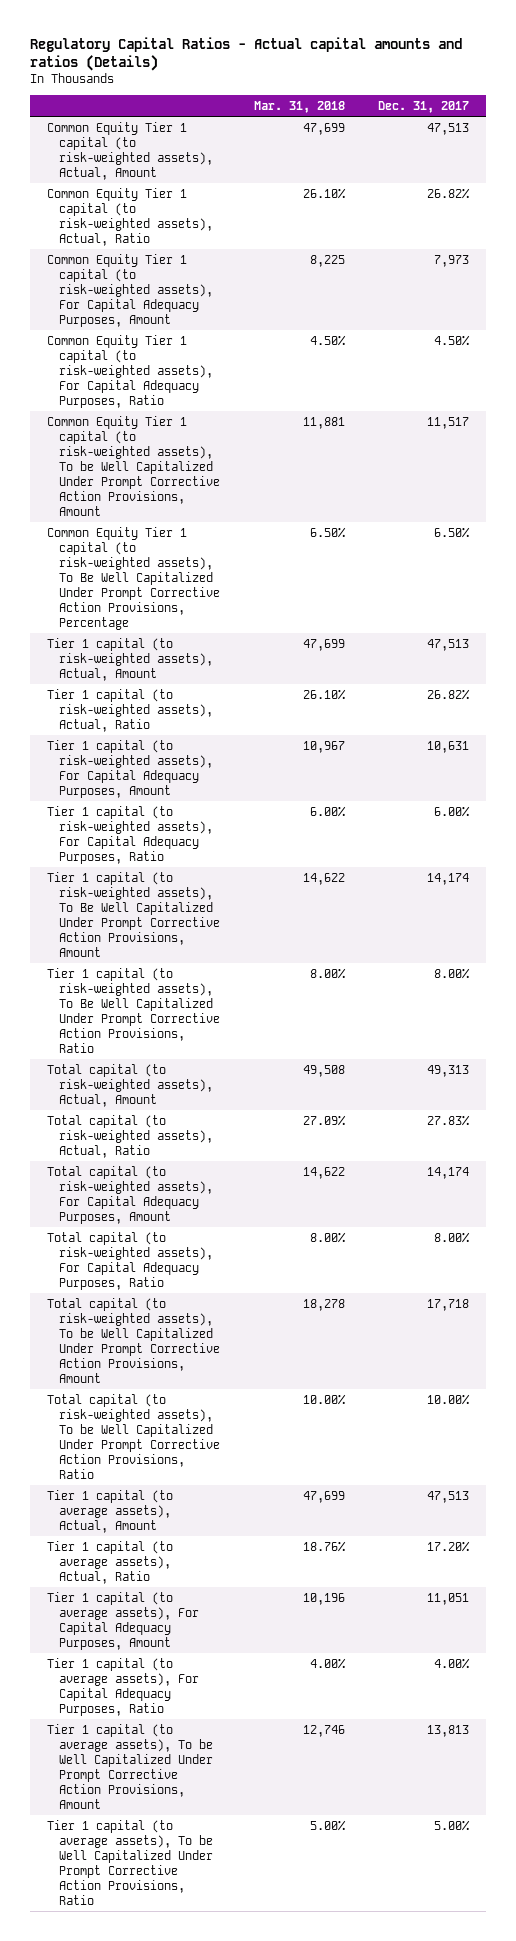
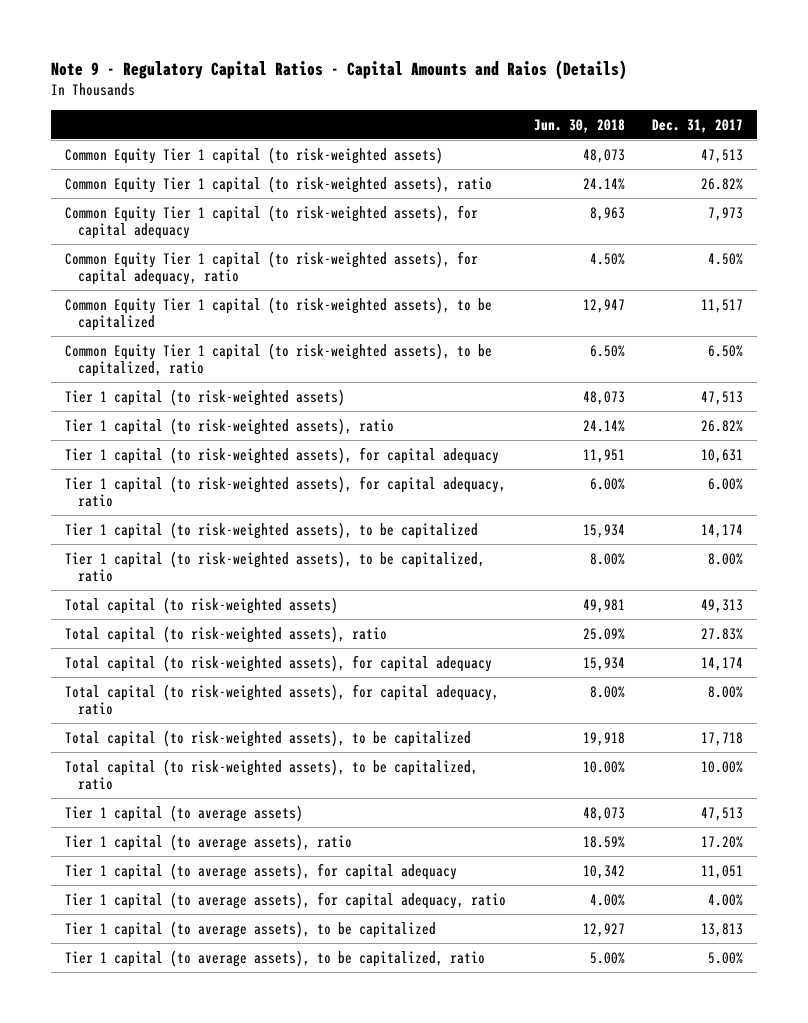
[30,36,463,72] Regulatory Capital Ratios - Actual capital amounts and ratios (Details) -> [51,59,628,80] Note 9 - Regulatory Capital Ratios - Capital Amounts and Raios (Details)
[253,100,345,113] Mar. 31, 2018 -> none
none -> [533,118,625,133] Jun. 30, 2018
[47,121,214,180] Common Equity Tier 1 capital (to risk-weighted assets), Actual, Amount -> [65,146,444,164] Common Equity Tier 1 capital (to risk-weighted assets)
[47,187,214,246] Common Equity Tier 1 capital (to risk-weighted assets), Actual, Ratio -> [65,175,493,193] Common Equity Tier 1 capital (to risk-weighted assets), ratio
[47,253,214,327] Common Equity Tier 1 capital (to risk-weighted assets), For Capital Adequacy Purposes, Amount -> [65,204,479,240] Common Equity Tier 1 capital (to risk-weighted assets), for capital adequacy
[47,334,214,408] Common Equity Tier 1 capital (to risk-weighted assets), For Capital Adequacy Purposes, Ratio -> [65,250,479,286] Common Equity Tier 1 capital (to risk-weighted assets), for capital adequacy, ratio
[47,415,221,516] Common Equity Tier 1 capital (to risk-weighted assets), To be Well Capitalized Under Prompt Corrective Action Provisions, Amount -> [65,296,493,332] Common Equity Tier 1 capital (to risk-weighted assets), to be capitalized
[47,526,221,630] Common Equity Tier 1 capital (to risk-weighted assets), To Be Well Capitalized Under Prompt Corrective Action Provisions, Percentage -> [65,342,493,378] Common Equity Tier 1 capital (to risk-weighted assets), to be capitalized, ratio
[47,637,214,681] Tier 1 capital (to risk-weighted assets), Actual, Amount -> [65,388,346,406] Tier 1 capital (to risk-weighted assets)
[47,688,214,732] Tier 1 capital (to risk-weighted assets), Actual, Ratio -> [65,417,395,435] Tier 1 capital (to risk-weighted assets), ratio
[47,739,214,798] Tier 1 capital (to risk-weighted assets), For Capital Adequacy Purposes, Amount -> [65,446,500,464] Tier 1 capital (to risk-weighted assets), for capital adequacy
[47,805,214,864] Tier 1 capital (to risk-weighted assets), For Capital Adequacy Purposes, Ratio -> [65,475,507,508] Tier 1 capital (to risk-weighted assets), for capital adequacy, ratio
[47,871,221,957] Tier 1 capital (to risk-weighted assets), To Be Well Capitalized Under Prompt Corrective Action Provisions, Amount -> [65,521,479,539] Tier 1 capital (to risk-weighted assets), to be capitalized
[47,967,221,1053] Tier 1 capital (to risk-weighted assets), To Be Well Capitalized Under Prompt Corrective Action Provisions, Ratio -> [65,550,486,583] Tier 1 capital (to risk-weighted assets), to be capitalized, ratio
[47,1063,214,1107] Total capital (to risk-weighted assets), Actual, Amount -> [65,596,339,614] Total capital (to risk-weighted assets)
[47,1114,214,1158] Total capital (to risk-weighted assets), Actual, Ratio -> [65,625,388,643] Total capital (to risk-weighted assets), ratio
[47,1165,214,1224] Total capital (to risk-weighted assets), For Capital Adequacy Purposes, Amount -> [65,654,493,672] Total capital (to risk-weighted assets), for capital adequacy
[47,1231,214,1290] Total capital (to risk-weighted assets), For Capital Adequacy Purposes, Ratio -> [65,683,500,716] Total capital (to risk-weighted assets), for capital adequacy, ratio
[47,1297,221,1383] Total capital (to risk-weighted assets), To be Well Capitalized Under Prompt Corrective Action Provisions, Amount -> [65,729,472,747] Total capital (to risk-weighted assets), to be capitalized
[47,1393,221,1479] Total capital (to risk-weighted assets), To be Well Capitalized Under Prompt Corrective Action Provisions, Ratio -> [65,758,479,791] Total capital (to risk-weighted assets), to be capitalized, ratio
[47,1489,174,1533] Tier 1 capital (to average assets), Actual, Amount -> [65,804,304,822] Tier 1 capital (to average assets)
[47,1540,174,1584] Tier 1 capital (to average assets), Actual, Ratio -> [65,833,353,851] Tier 1 capital (to average assets), ratio
[47,1591,200,1650] Tier 1 capital (to average assets), For Capital Adequacy Purposes, Amount -> [65,862,458,880] Tier 1 capital (to average assets), for capital adequacy
[47,1657,200,1716] Tier 1 capital (to average assets), For Capital Adequacy Purposes, Ratio -> [65,891,507,909] Tier 1 capital (to average assets), for capital adequacy, ratio
[47,1723,214,1809] Tier 1 capital (to average assets), To be Well Capitalized Under Prompt Corrective Action Provisions, Amount -> [65,920,437,938] Tier 1 capital (to average assets), to be capitalized
[47,1819,214,1905] Tier 1 capital (to average assets), To be Well Capitalized Under Prompt Corrective Action Provisions, Ratio -> [65,949,486,967] Tier 1 capital (to average assets), to be capitalized, ratio

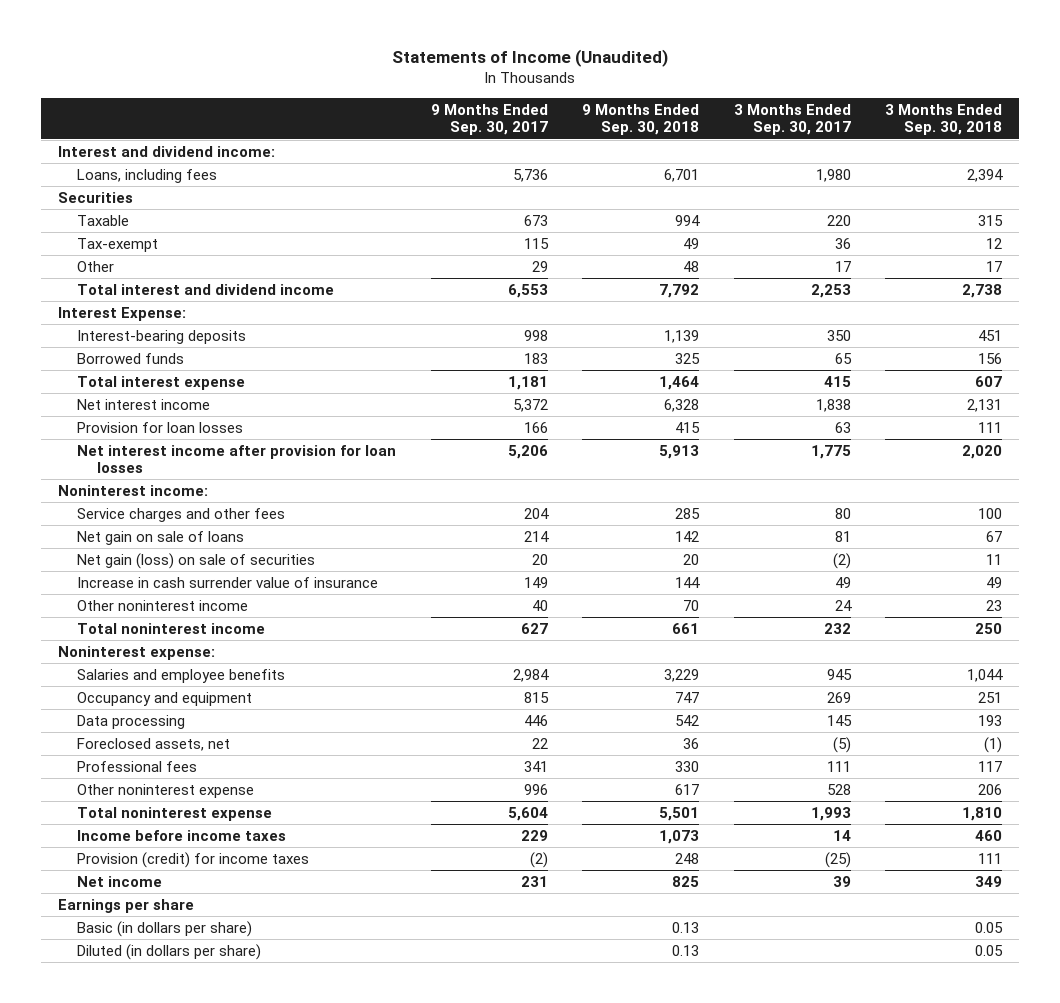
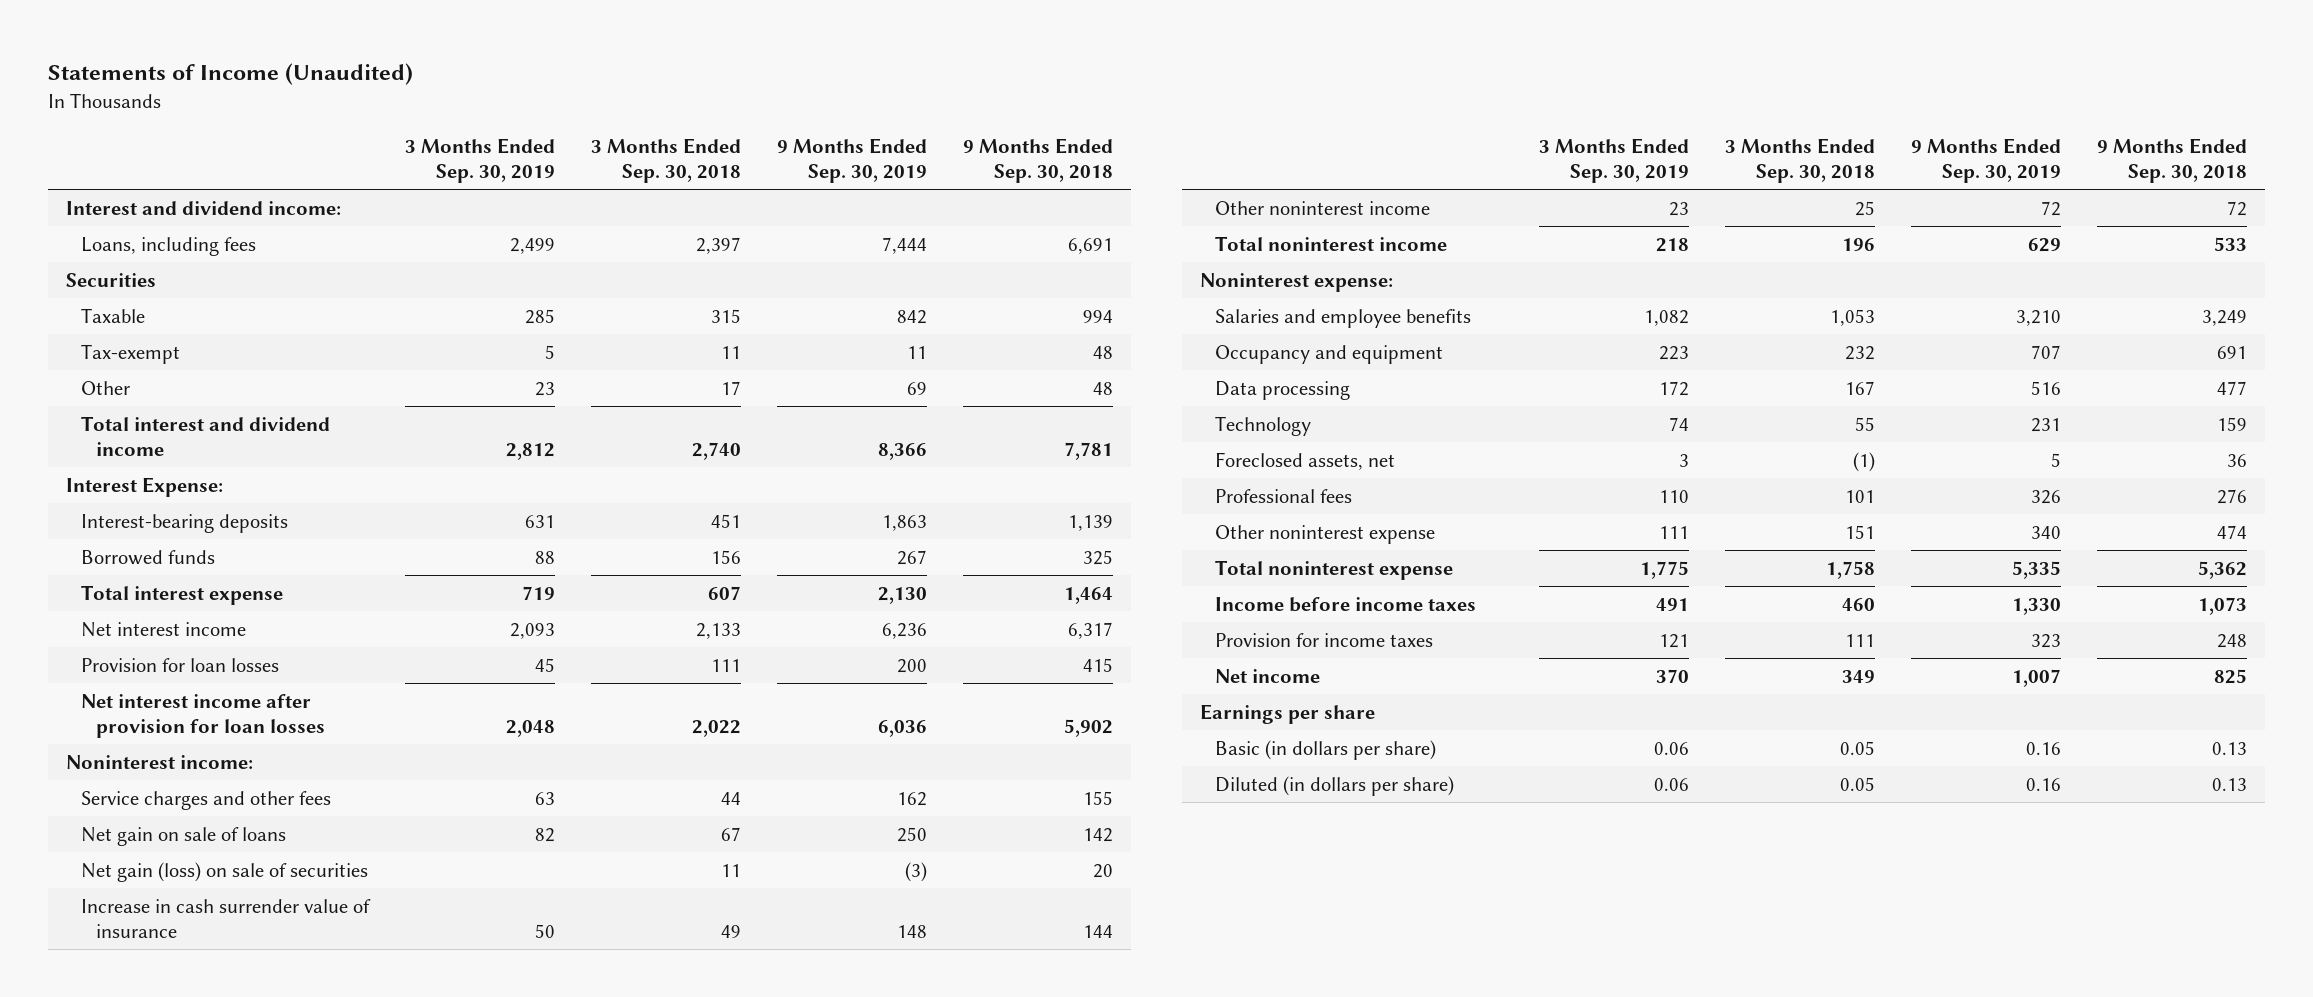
[430,104,548,136] 9 Months Ended Sep. 30, 2017 -> none
[733,104,851,136] 3 Months Ended Sep. 30, 2017 -> none
none -> [405,137,556,184] 3 Months Ended Sep. 30, 2019
none -> [777,137,928,184] 9 Months Ended Sep. 30, 2019
[664,168,700,182] 6,701 -> [1068,237,1114,254] 6,691
[966,168,1003,182] 2,394 -> [696,236,742,254] 2,397
[683,237,700,249] 49 -> [1093,345,1114,359] 48
[985,237,1002,249] 12 -> [721,345,742,359] 11
[659,283,700,298] 7,792 -> [1064,441,1114,460] 7,781
[961,283,1002,298] 2,738 -> [692,441,742,460] 2,740
[664,398,700,412] 6,328 -> [1068,621,1114,639] 6,317
[966,398,1002,412] 2,131 -> [696,622,742,639] 2,133
[659,444,700,459] 5,913 -> [1064,718,1114,737] 5,902
[961,444,1002,459] 2,020 -> [692,719,742,737] 2,022
[675,507,701,519] 285 -> [1083,790,1114,805] 155
[977,507,1002,519] 100 -> [721,791,742,805] 44
[683,599,700,611] 70 -> [2226,200,2247,216] 72
[985,599,1002,611] 23 -> [1854,200,1875,216] 25
[672,622,700,634] 661 -> [2213,236,2247,251] 533
[974,622,1002,634] 250 -> [1841,237,1875,251] 196
[664,668,700,682] 3,229 -> [2201,309,2247,326] 3,249
[966,668,1003,682] 1,044 -> [1829,308,1875,326] 1,053
[675,691,700,703] 747 -> [2216,345,2247,359] 691
[977,691,1002,703] 251 -> [1844,345,1875,360] 232
[675,714,700,726] 542 -> [2216,380,2247,395] 477
[977,714,1002,726] 193 -> [1844,380,1875,395] 167
none -> [1214,415,1311,436] Technology
[675,760,700,772] 330 -> [2216,488,2247,504] 276
[977,760,1002,772] 117 -> [1844,489,1875,503] 101
[675,783,700,795] 617 -> [2216,524,2247,539] 474
[977,783,1002,795] 206 -> [1844,524,1875,539] 151
[659,806,700,821] 5,501 -> [2197,560,2247,579] 5,362
[961,806,1002,821] 1,810 -> [1825,560,1875,579] 1,758
[77,851,310,868] Provision (credit) for income taxes -> [1214,632,1433,647] Provision for income taxes

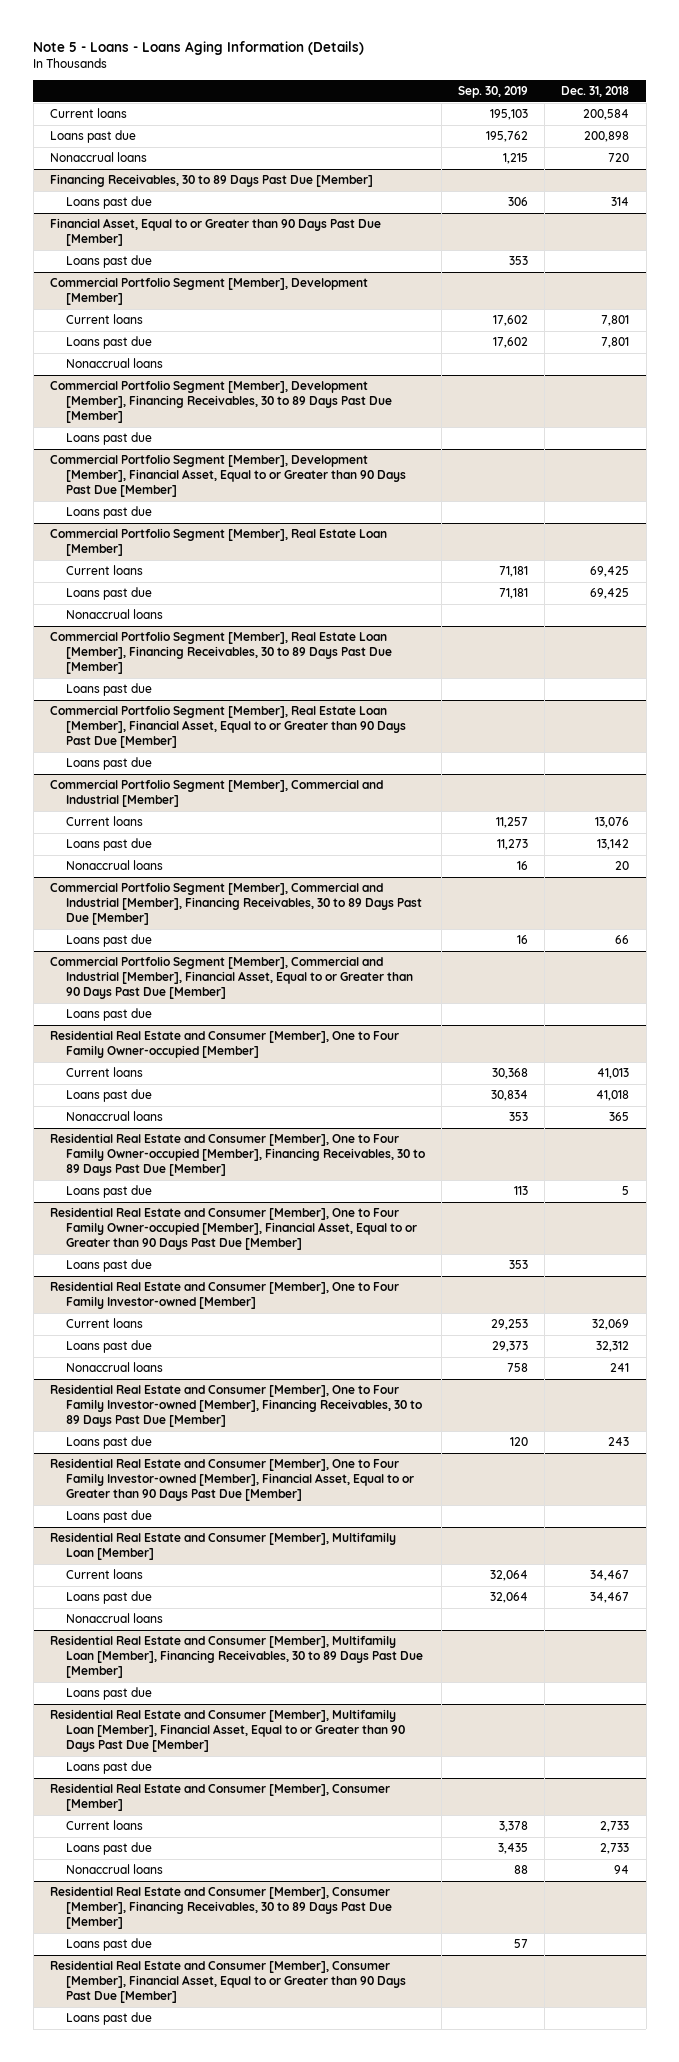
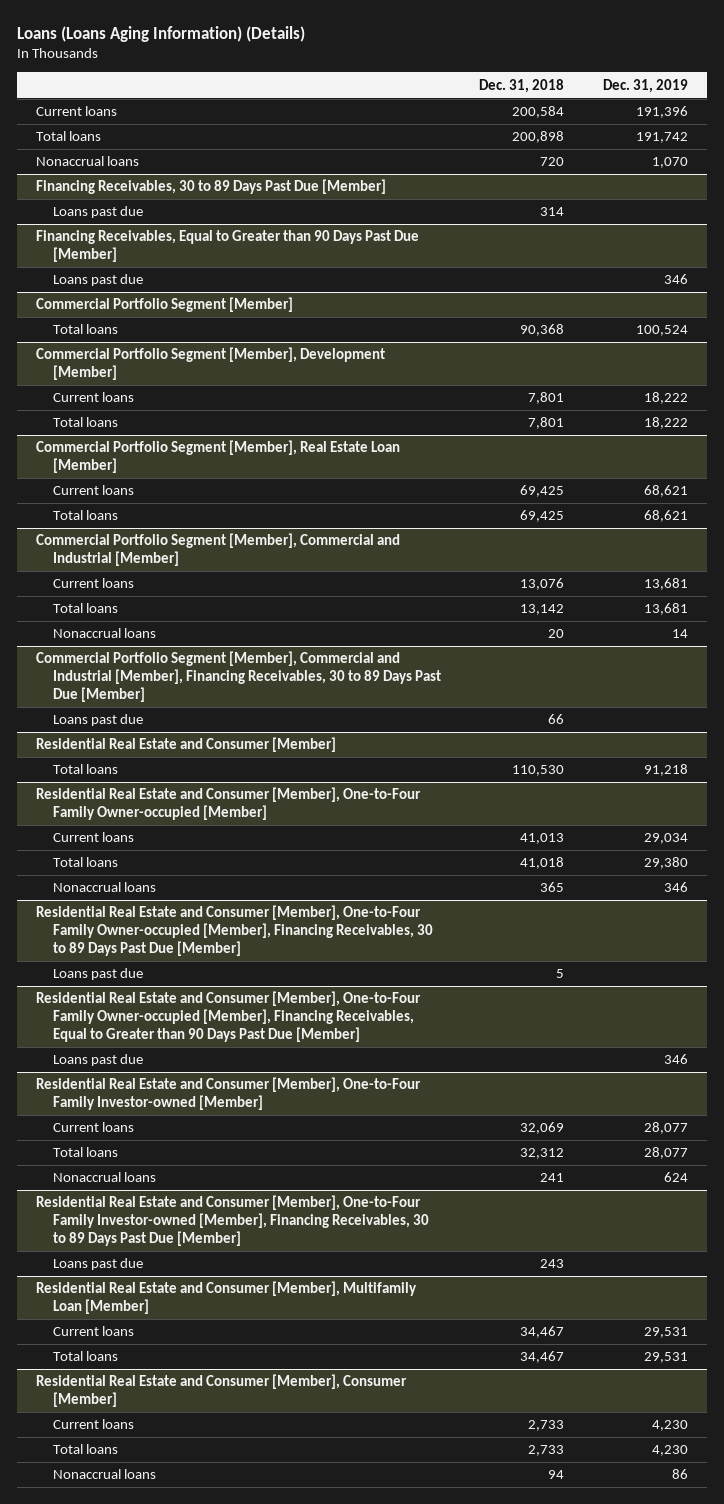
[33,40,365,55] Note 5 - Loans - Loans Aging Information (Details) -> [16,25,305,42] Loans (Loans Aging Information) (Details)
[458,85,529,98] Sep. 30, 2019 -> none
none -> [602,78,688,93] Dec. 31, 2019
[49,130,136,144] Loans past due -> [35,131,101,142] Total loans
[49,218,381,247] Financial Asset, Equal to or Greater than 90 Days Past Due [Member] -> [35,230,419,263] Financing Receivables, Equal to Greater than 90 Days Past Due [Member]
none -> [35,297,293,313] Commercial Portfolio Segment [Member]
none -> [52,324,118,335] Total loans
[65,358,163,369] Nonaccrual loans -> none
[49,380,392,424] Commercial Portfolio Segment [Member], Development [Member], Financing Receivables, 30 to 89 Days Past Due [Member] -> none
[65,432,152,446] Loans past due -> none
[49,454,406,498] Commercial Portfolio Segment [Member], Development [Member], Financial Asset, Equal to or Greater than 90 Days Past Due [Member] -> none
[65,506,152,520] Loans past due -> none
[65,336,152,350] Loans past due -> [52,417,118,428] Total loans
[65,609,163,620] Nonaccrual loans -> none
[49,631,392,675] Commercial Portfolio Segment [Member], Real Estate Loan [Member], Financing Receivables, 30 to 89 Days Past Due [Member] -> none
[65,683,152,697] Loans past due -> none
[49,705,406,749] Commercial Portfolio Segment [Member], Real Estate Loan [Member], Financial Asset, Equal to or Greater than 90 Days Past Due [Member] -> none
[65,757,152,771] Loans past due -> none
[65,587,152,601] Loans past due -> [52,510,118,521] Total loans
[65,838,152,852] Loans past due -> [52,603,118,614] Total loans
[49,956,413,1000] Commercial Portfolio Segment [Member], Commercial and Industrial [Member], Financial Asset, Equal to or Greater than 90 Days Past Due [Member] -> none
[65,1008,152,1022] Loans past due -> none
none -> [35,737,336,753] Residential Real Estate and Consumer [Member]
none -> [52,764,118,775] Total loans
[49,1030,399,1059] Residential Real Estate and Consumer [Member], One to Four Family Owner-occupied [Member] -> [35,787,421,821] Residential Real Estate and Consumer [Member], One-to-Four Family Owner-occupied [Member]
[65,1089,152,1103] Loans past due -> [52,857,118,868] Total loans
[49,1133,425,1177] Residential Real Estate and Consumer [Member], One to Four Family Owner-occupied [Member], Financing Receivables, 30 to 89 Days Past Due [Member] -> [35,905,433,957] Residential Real Estate and Consumer [Member], One-to-Four Family Owner-occupied [Member], Financing Receivables, 30 to 89 Days Past Due [Member]
[49,1207,417,1251] Residential Real Estate and Consumer [Member], One to Four Family Owner-occupied [Member], Financial Asset, Equal to or Greater than 90 Days Past Due [Member] -> [35,991,421,1043] Residential Real Estate and Consumer [Member], One-to-Four Family Owner-occupied [Member], Financing Receivables, Equal to Greater than 90 Days Past Due [Member]
[49,1281,399,1310] Residential Real Estate and Consumer [Member], One to Four Family Investor-owned [Member] -> [35,1077,421,1111] Residential Real Estate and Consumer [Member], One-to-Four Family Investor-owned [Member]
[65,1340,152,1354] Loans past due -> [52,1147,118,1158] Total loans
[49,1384,422,1428] Residential Real Estate and Consumer [Member], One to Four Family Investor-owned [Member], Financing Receivables, 30 to 89 Days Past Due [Member] -> [35,1195,429,1247] Residential Real Estate and Consumer [Member], One-to-Four Family Investor-owned [Member], Financing Receivables, 30 to 89 Days Past Due [Member]
[49,1458,414,1502] Residential Real Estate and Consumer [Member], One to Four Family Investor-owned [Member], Financial Asset, Equal to or Greater than 90 Days Past Due [Member] -> none
[65,1510,152,1524] Loans past due -> none
[65,1613,163,1624] Nonaccrual loans -> none
[49,1635,423,1679] Residential Real Estate and Consumer [Member], Multifamily Loan [Member], Financing Receivables, 30 to 89 Days Past Due [Member] -> none
[65,1687,152,1701] Loans past due -> none
[49,1709,405,1753] Residential Real Estate and Consumer [Member], Multifamily Loan [Member], Financial Asset, Equal to or Greater than 90 Days Past Due [Member] -> none
[65,1761,152,1775] Loans past due -> none
[65,1591,152,1605] Loans past due -> [52,1351,118,1362] Total loans
[65,1842,152,1856] Loans past due -> [52,1444,118,1455] Total loans
[49,1886,392,1930] Residential Real Estate and Consumer [Member], Consumer [Member], Financing Receivables, 30 to 89 Days Past Due [Member] -> none
[65,1938,152,1952] Loans past due -> none
[49,1960,406,2004] Residential Real Estate and Consumer [Member], Consumer [Member], Financial Asset, Equal to or Greater than 90 Days Past Due [Member] -> none
[65,2012,152,2026] Loans past due -> none

